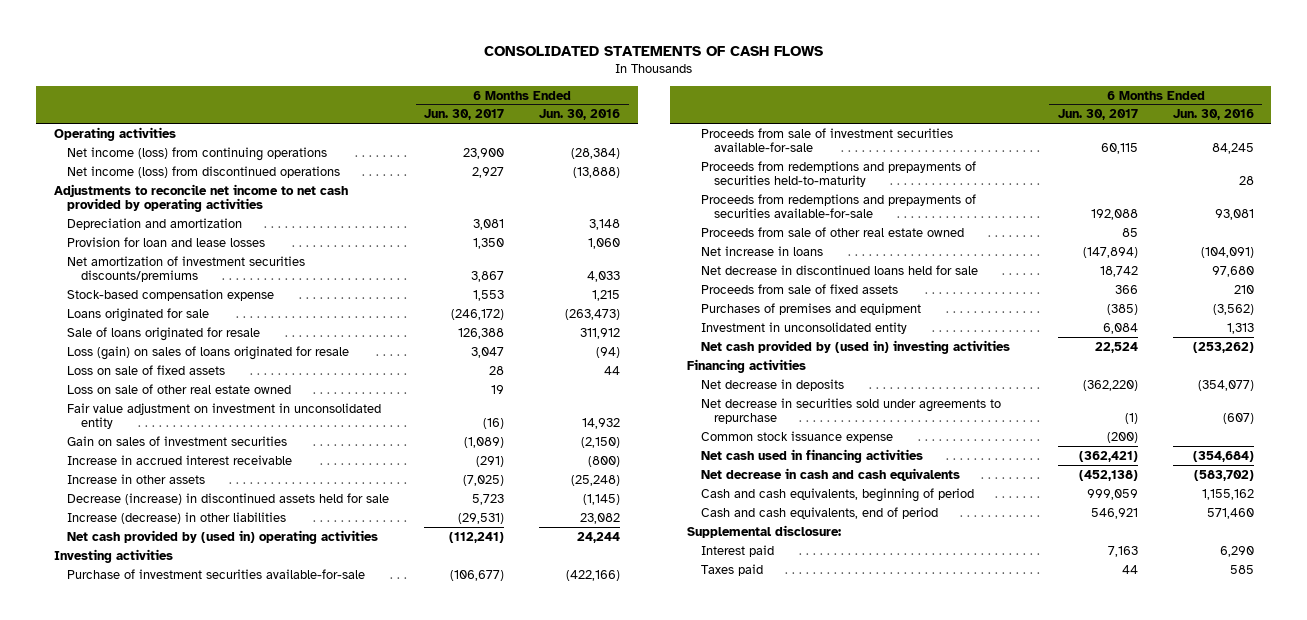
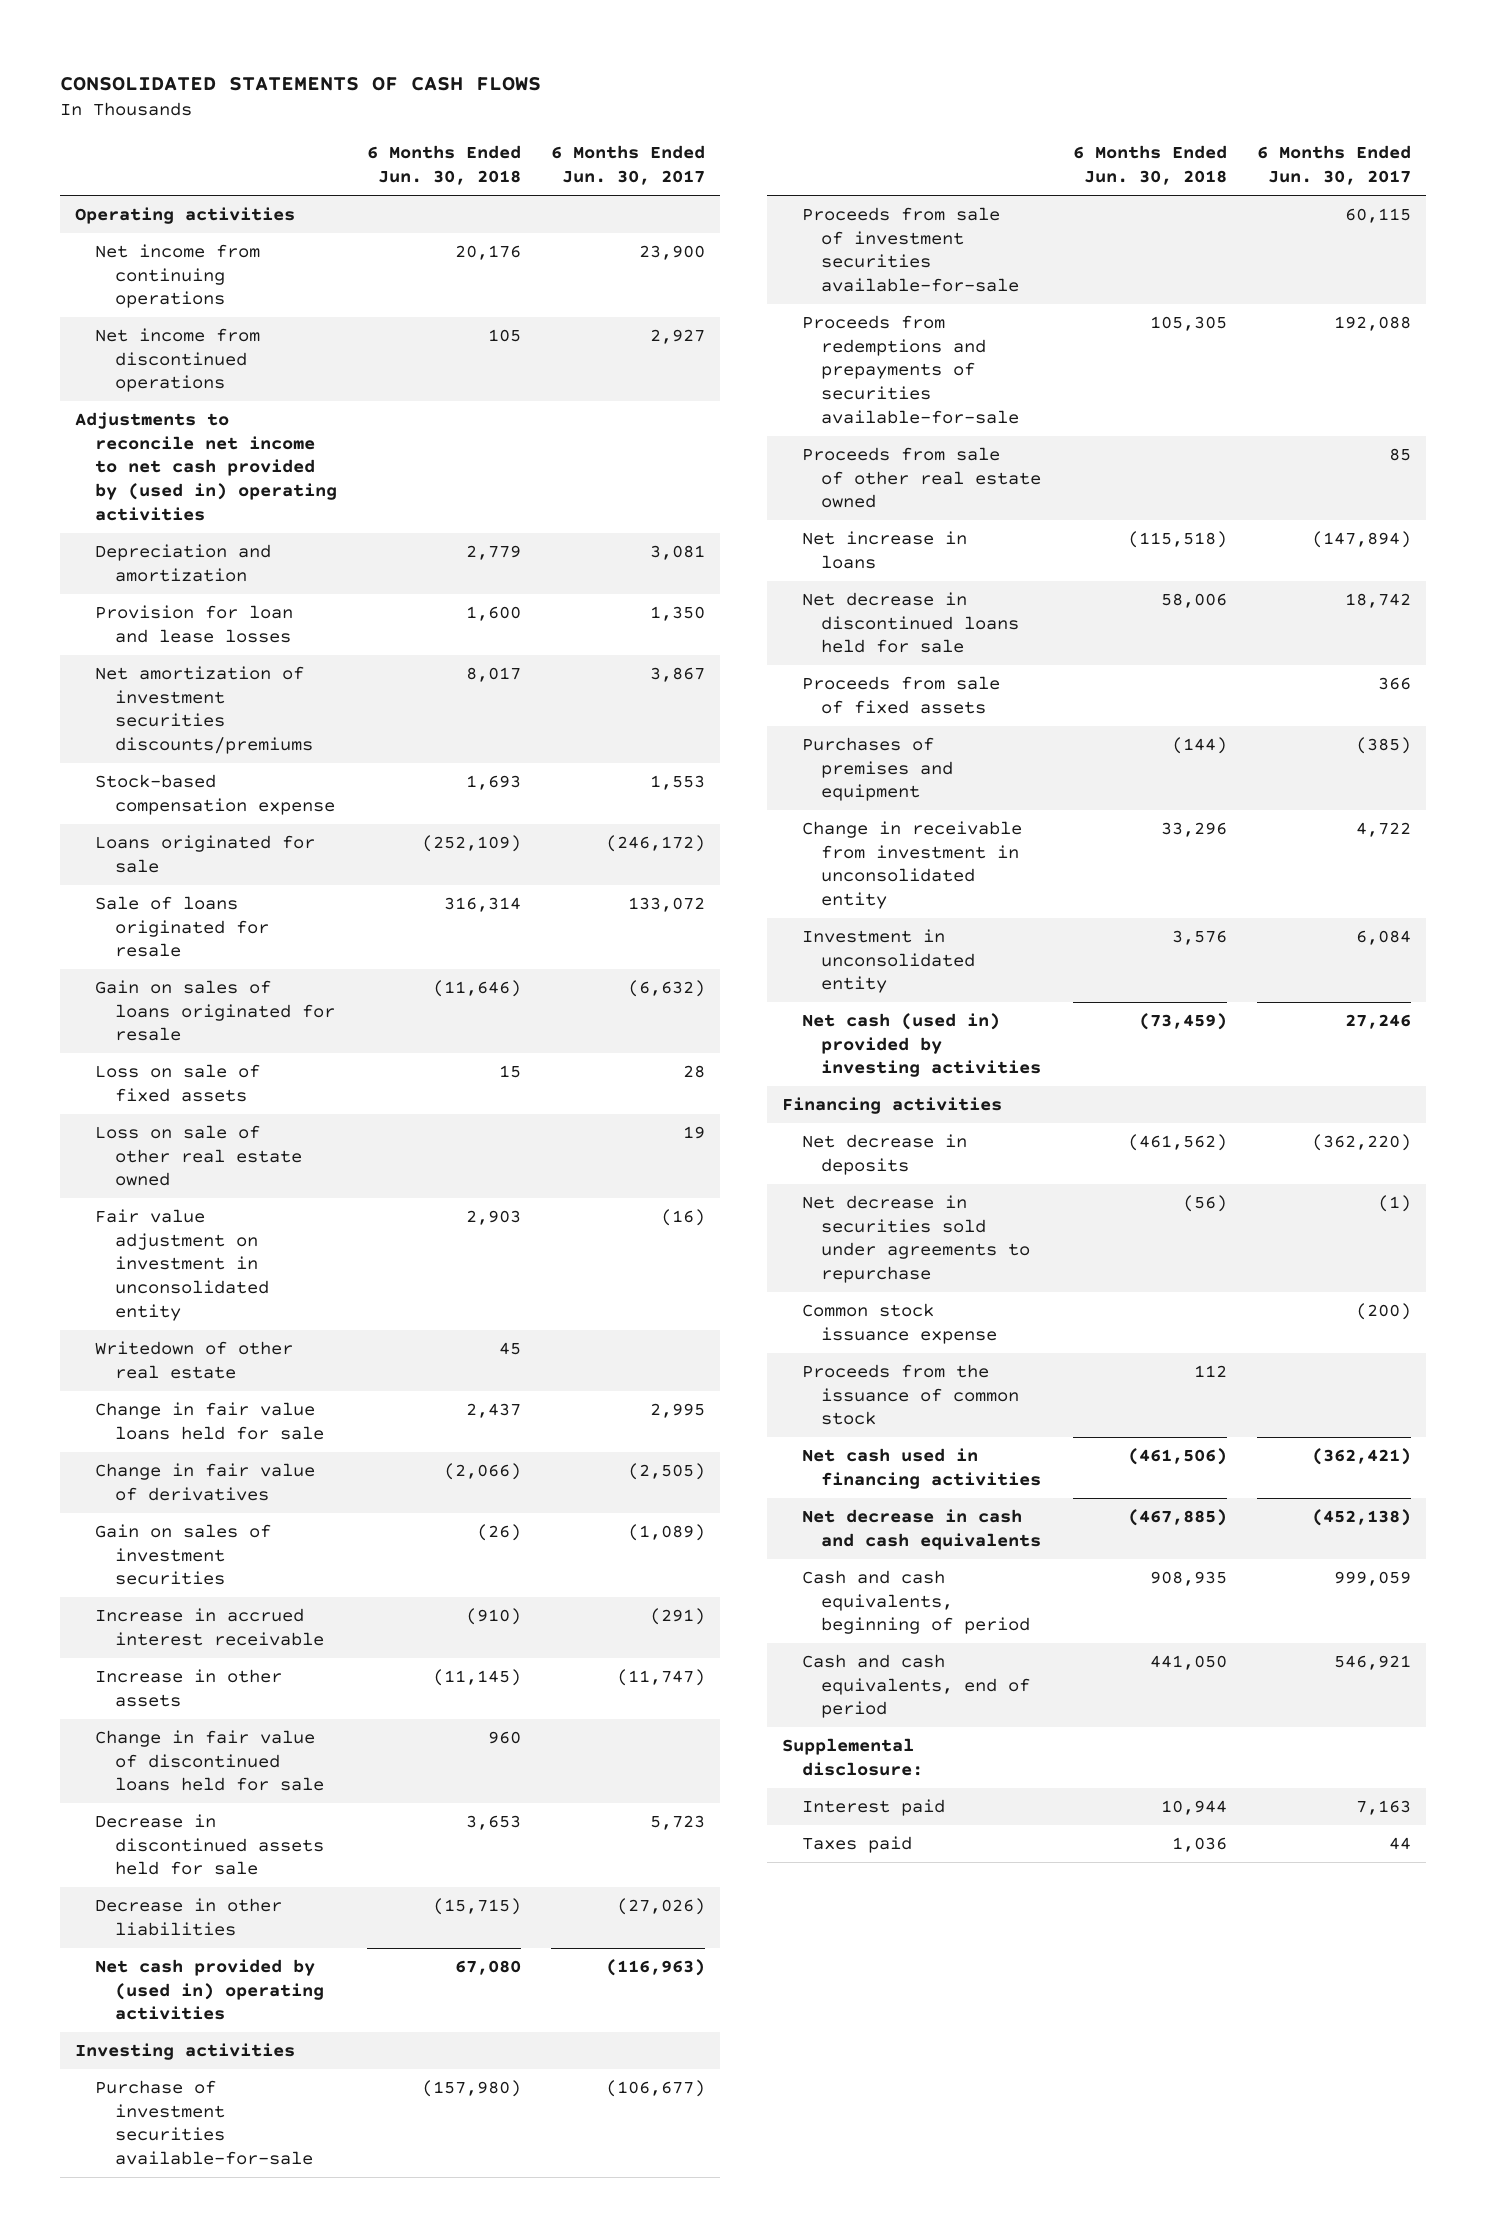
[539,109,621,121] Jun. 30, 2016 -> none
none -> [366,145,521,185] 6 Months Ended Jun. 30, 2018
[67,146,328,161] Net income (loss) from continuing operations -> [94,244,260,309] Net income from continuing operations
[67,165,341,178] Net income (loss) from discontinued operations -> [94,328,260,393] Net income from discontinued operations
[53,183,348,213] Adjustments to reconcile net income to net cash provided by operating activities -> [75,412,337,521] Adjustments to reconcile net income to net cash provided by (used in) operating activities
[458,327,505,339] 126,388 -> [627,897,705,913] 133,072
[67,345,350,360] Loss (gain) on sales of loans originated for resale -> [94,980,335,1042] Gain on sales of loans originated for resale
[471,346,505,358] 3,047 -> [627,980,705,998] (6,632)
none -> [94,1341,293,1379] Writedown of other real estate
none -> [94,1402,324,1440] Change in fair value loans held for sale
none -> [94,1463,315,1501] Change in fair value of derivatives
[463,474,505,486] (7,025) -> [616,1669,705,1687] (11,747)
none -> [94,1730,324,1792] Change in fair value of discontinued loans held for sale
[67,492,390,505] Decrease (increase) in discontinued assets held for sale -> [94,1814,324,1876] Decrease in discontinued assets held for sale
[67,511,287,524] Increase (decrease) in other liabilities -> [94,1898,282,1936] Decrease in other liabilities
[458,512,505,524] (29,531) -> [616,1898,705,1916] (27,026)
[449,531,505,543] (112,241) -> [605,1959,705,1977] (116,963)
[700,160,976,188] Proceeds from redemptions and prepayments of securities held-to-maturity -> none
none -> [801,821,1022,910] Change in receivable from investment in unconsolidated entity
[700,339,1010,354] Net cash provided by (used in) investing activities -> [801,1013,1042,1078] Net cash (used in) provided by investing activities
[1094,341,1138,353] 22,524 -> [1345,1014,1412,1030] 27,246
none -> [801,1364,1020,1426] Proceeds from the issuance of common stock

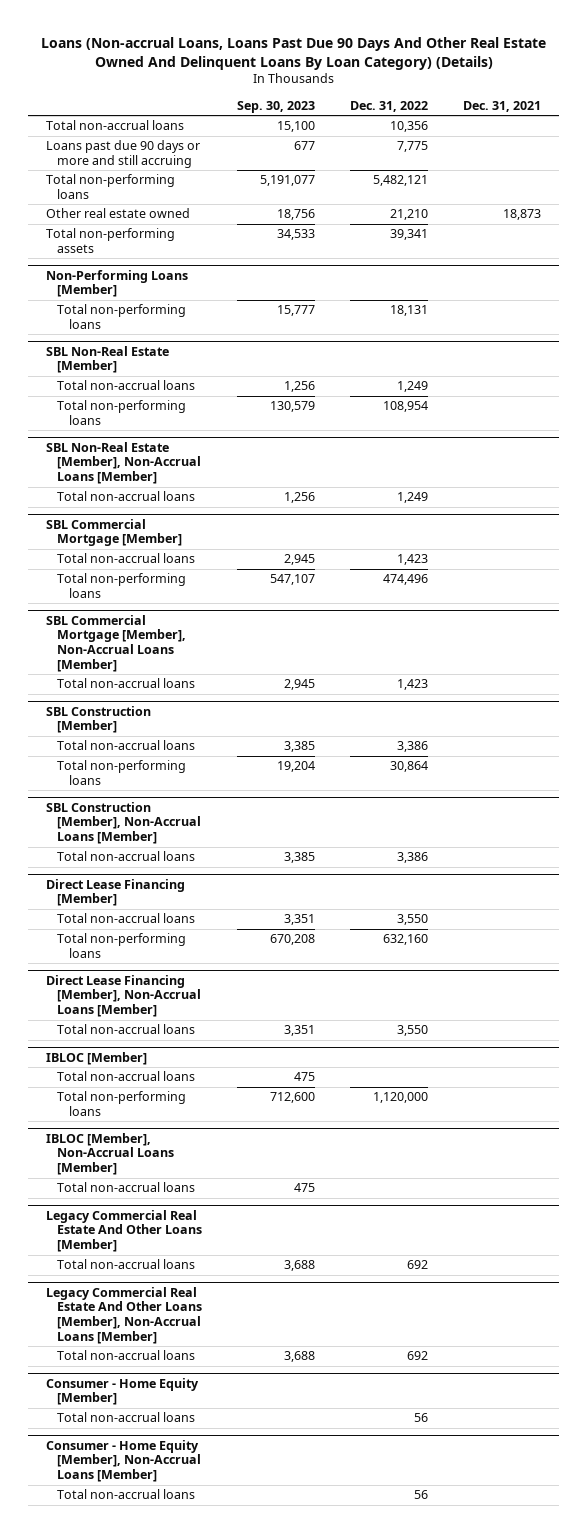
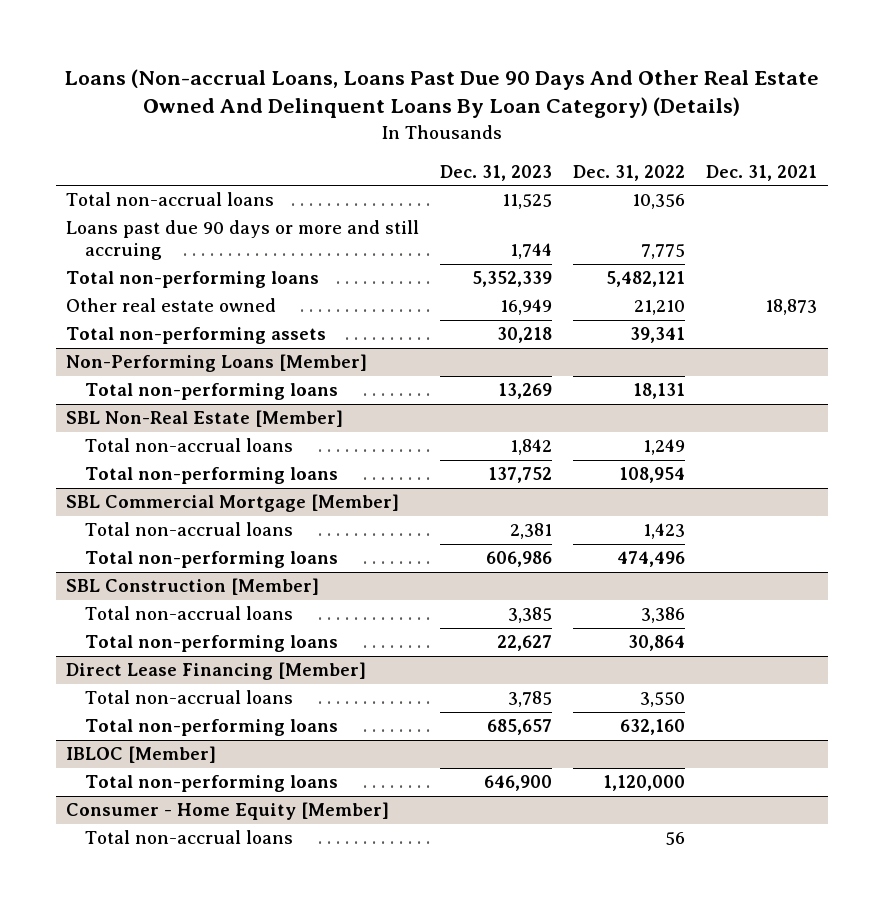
[237,100,316,113] Sep. 30, 2023 -> none
none -> [440,164,553,181] Dec. 31, 2023
[45,441,202,485] SBL Non-Real Estate [Member], Non-Accrual Loans [Member] -> none
[57,491,196,502] Total non-accrual loans -> none
[45,614,187,672] SBL Commercial Mortgage [Member], Non-Accrual Loans [Member] -> none
[57,678,196,689] Total non-accrual loans -> none
[45,801,202,845] SBL Construction [Member], Non-Accrual Loans [Member] -> none
[57,851,196,862] Total non-accrual loans -> none
[45,974,202,1018] Direct Lease Financing [Member], Non-Accrual Loans [Member] -> none
[57,1024,196,1035] Total non-accrual loans -> none
[57,1071,196,1082] Total non-accrual loans -> none
[45,1132,175,1176] IBLOC [Member], Non-Accrual Loans [Member] -> none
[57,1182,196,1193] Total non-accrual loans -> none
[45,1209,203,1253] Legacy Commercial Real Estate And Other Loans [Member] -> none
[57,1259,196,1270] Total non-accrual loans -> none
[45,1286,203,1344] Legacy Commercial Real Estate And Other Loans [Member], Non-Accrual Loans [Member] -> none
[57,1350,196,1361] Total non-accrual loans -> none
[45,1439,202,1483] Consumer - Home Equity [Member], Non-Accrual Loans [Member] -> none
[57,1489,196,1500] Total non-accrual loans -> none

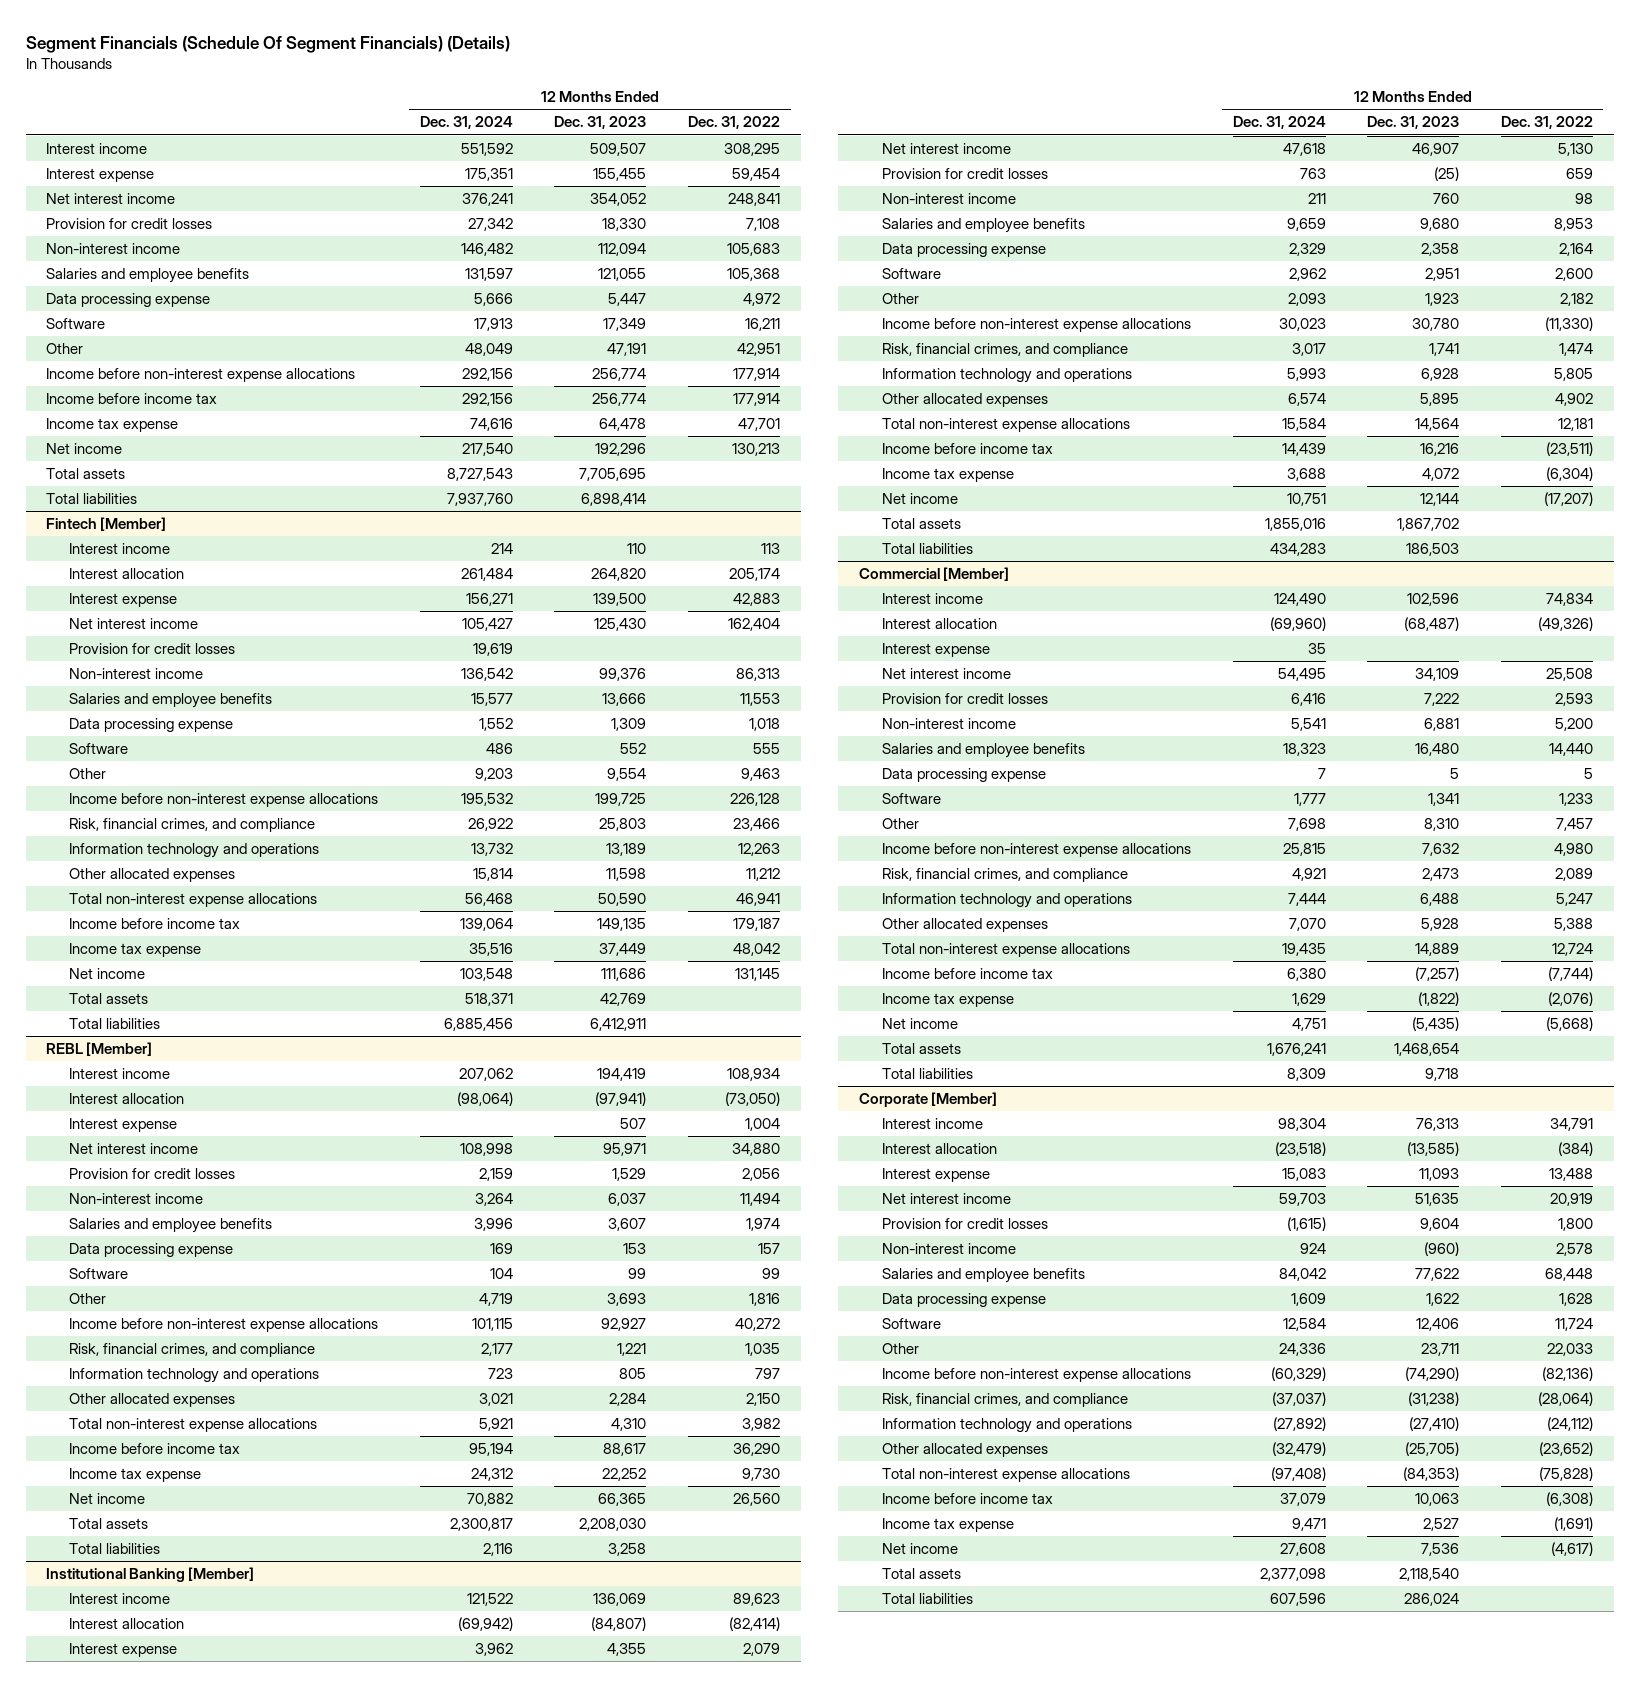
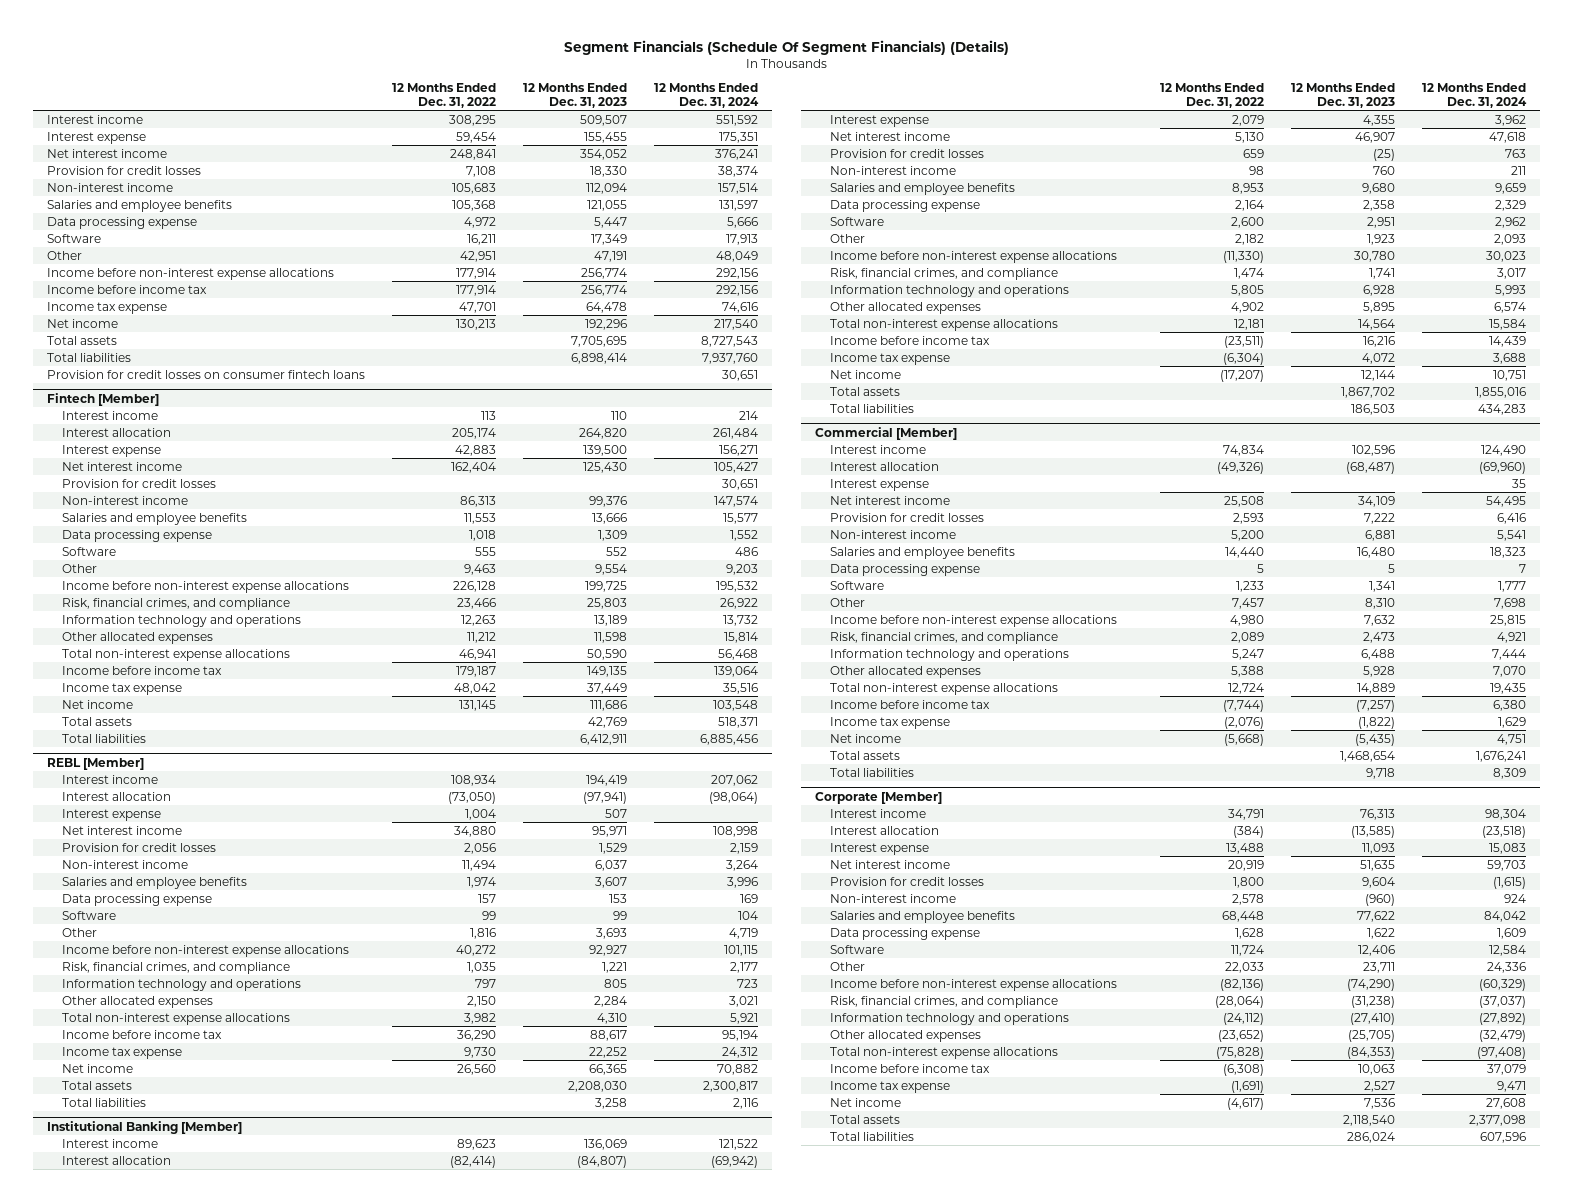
[467,218,513,232] 27,342 -> [718,165,759,177] 38,374
[460,243,513,257] 146,482 -> [718,182,759,194] 157,514
none -> [46,369,365,379] Provision for credit losses on consumer fintech loans
[472,643,513,657] 19,619 -> [722,478,759,490] 30,651
[460,668,513,682] 136,542 -> [714,495,759,507] 147,574

